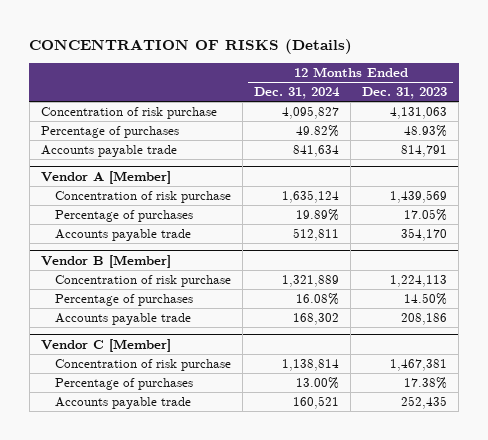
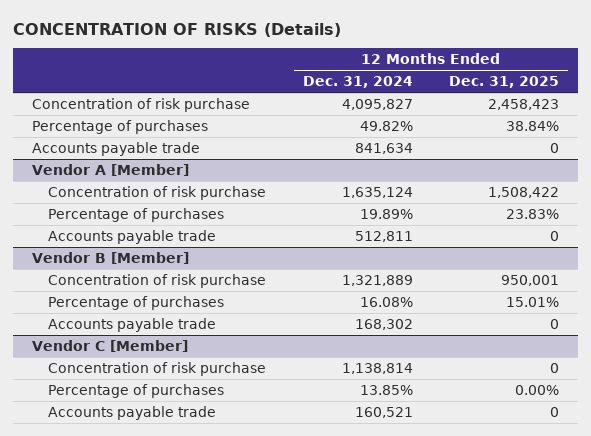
[362,87,448,100] Dec. 31, 2023 -> none
none -> [449,76,560,89] Dec. 31, 2025
[295,377,339,390] 13.00% -> [359,385,413,396] 13.85%

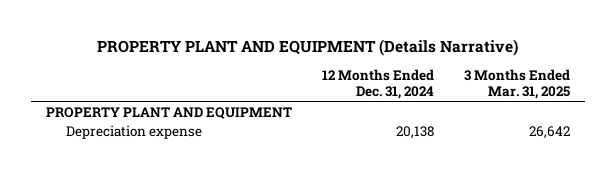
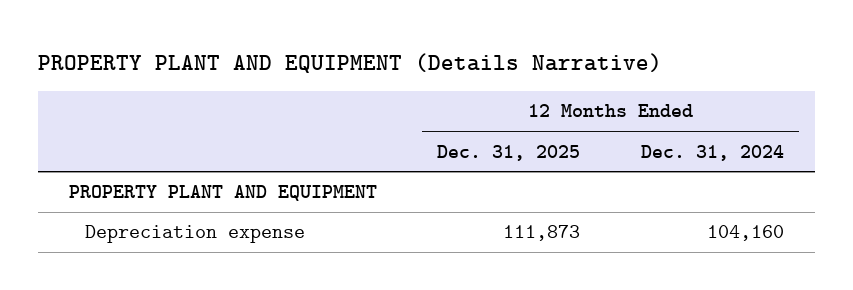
[464,69,571,100] 3 Months Ended Mar. 31, 2025 -> none
none -> [437,144,581,161] Dec. 31, 2025
[396,125,435,139] 20,138 -> [707,225,785,242] 104,160

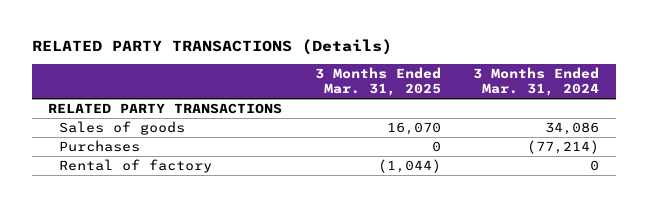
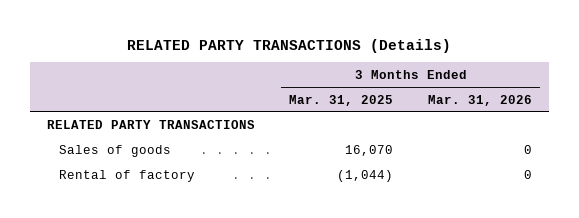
[473,67,600,97] 3 Months Ended Mar. 31, 2024 -> none
none -> [427,94,532,106] Mar. 31, 2026
[59,139,141,152] Purchases -> none

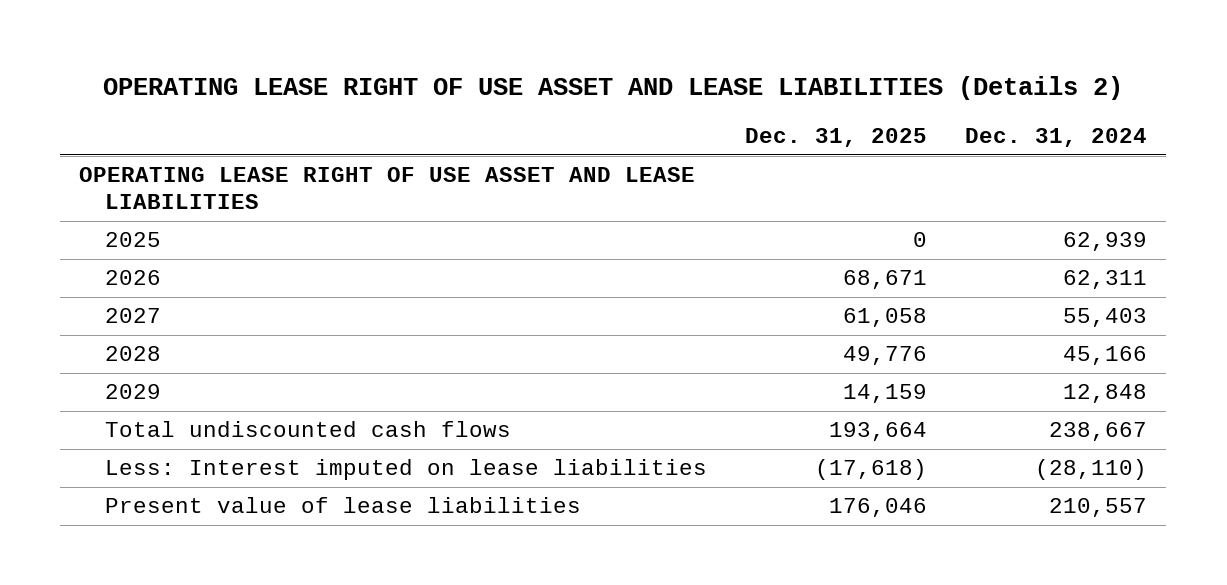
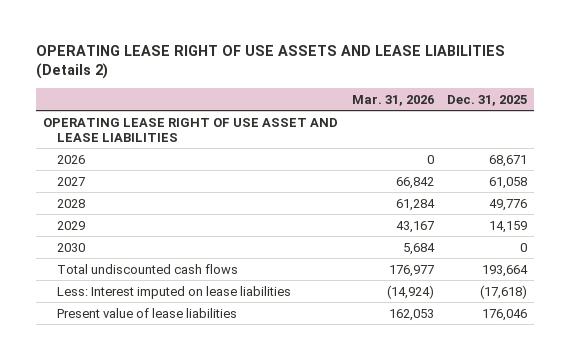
[103,75,1124,100] OPERATING LEASE RIGHT OF USE ASSET AND LEASE LIABILITIES (Details 2) -> [35,44,505,80] OPERATING LEASE RIGHT OF USE ASSETS AND LEASE LIABILITIES (Details 2)
[965,128,1148,148] Dec. 31, 2024 -> none
none -> [351,94,434,106] Mar. 31, 2026
[104,232,161,248] 2025 -> none
none -> [57,242,86,252] 2030

